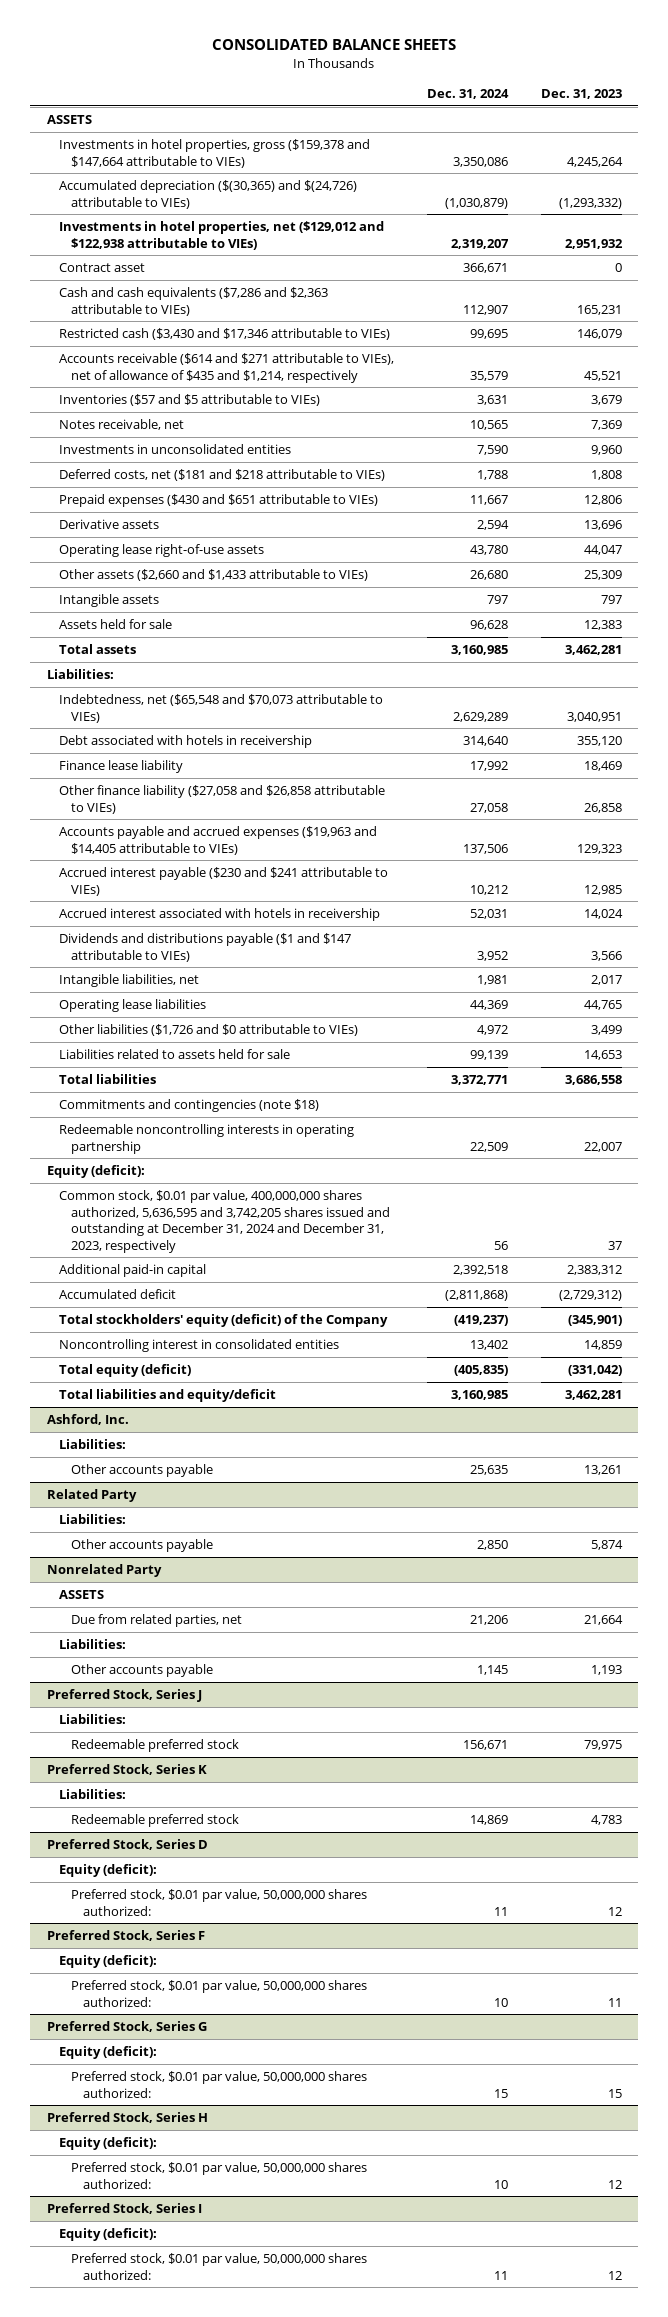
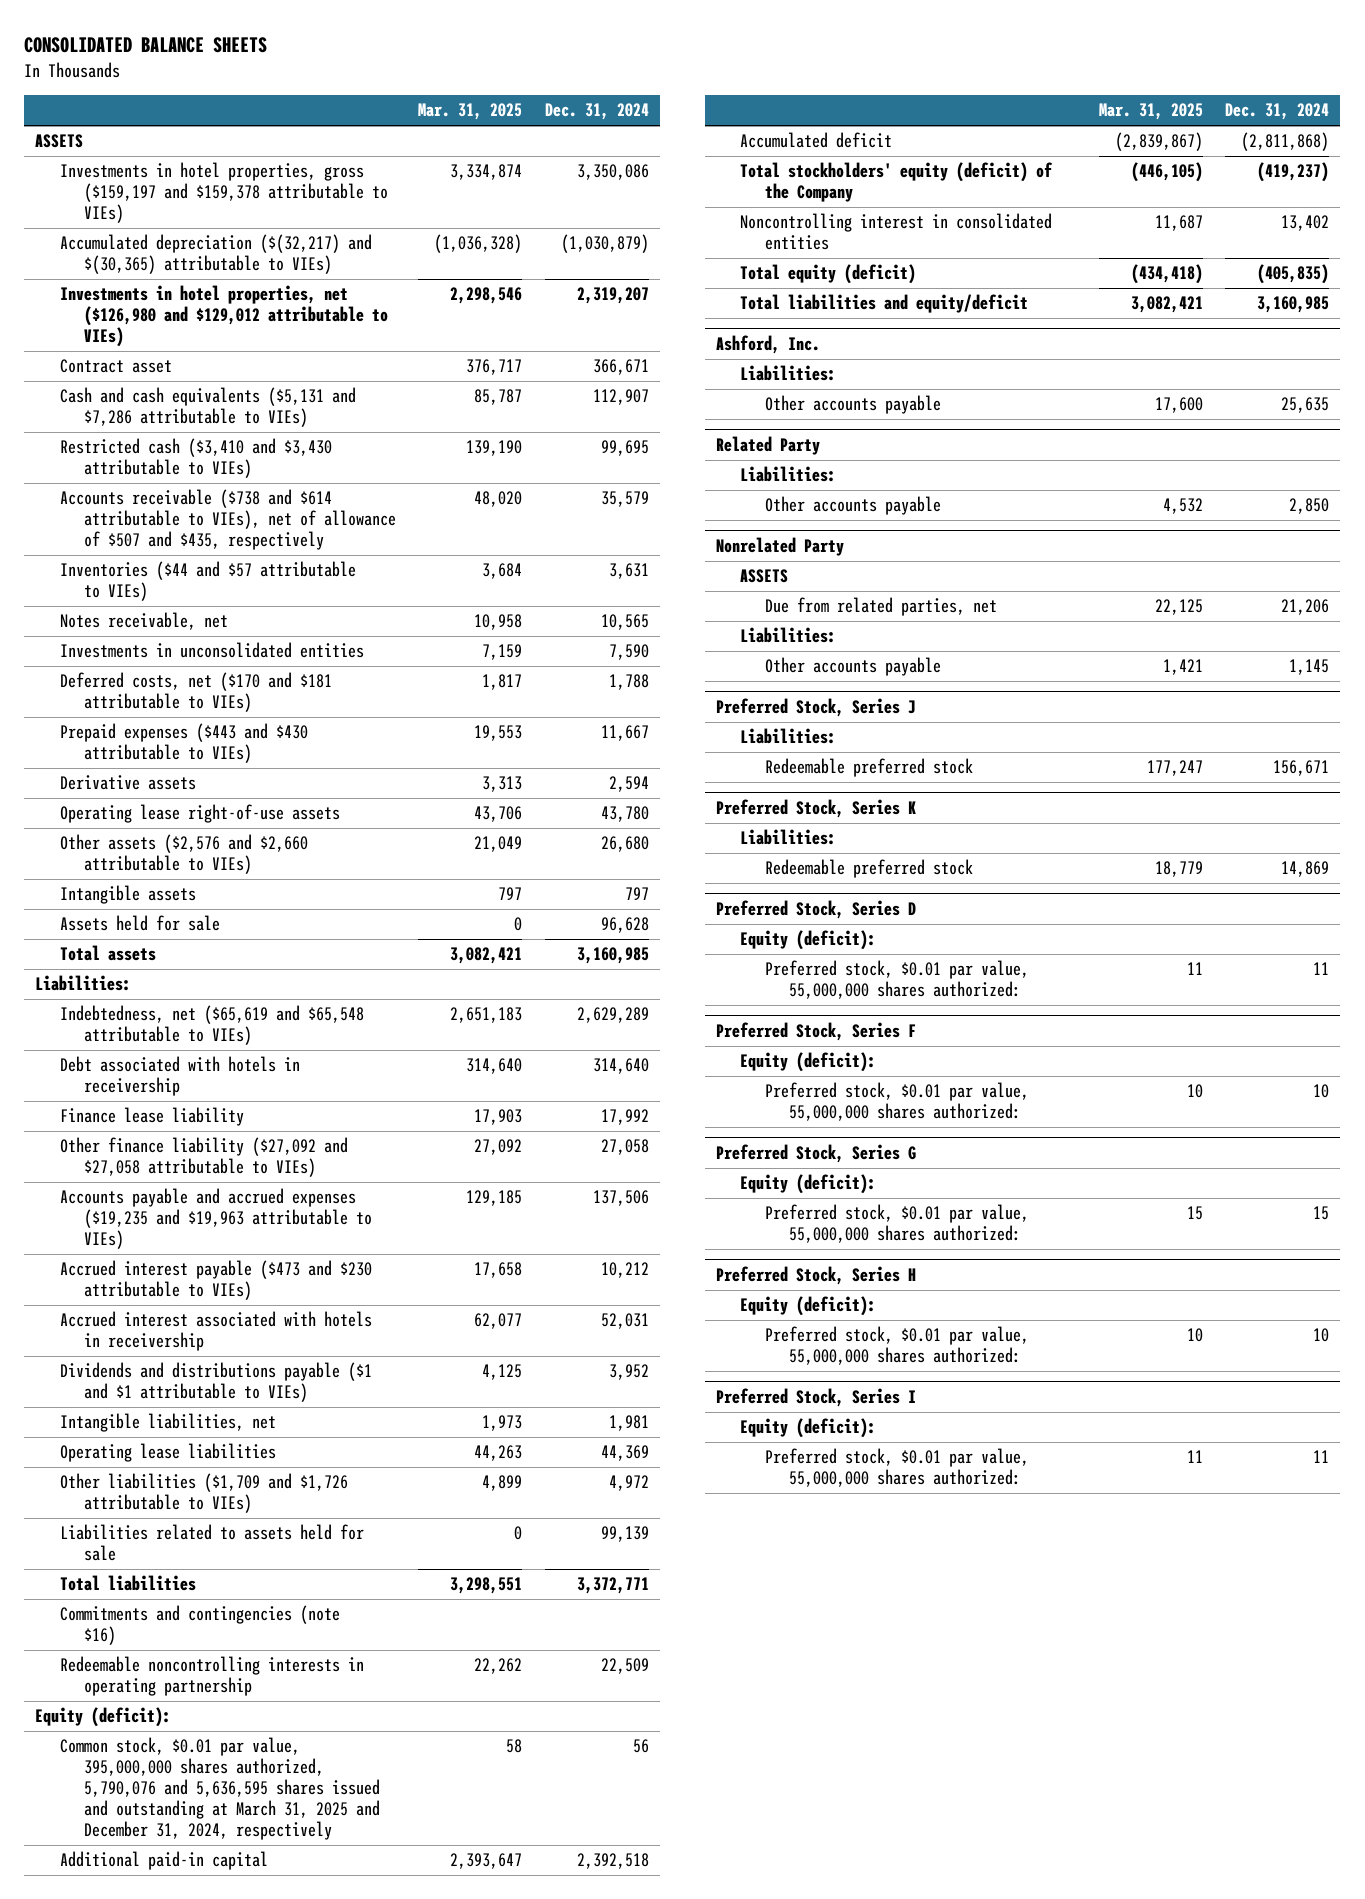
[540,89,622,100] Dec. 31, 2023 -> none
none -> [418,103,523,121] Mar. 31, 2025
[58,139,370,168] Investments in hotel properties, gross ($159,378 and $147,664 attributable to VIEs) -> [59,162,388,224] Investments in hotel properties, gross ($159,197 and $159,378 attributable to VIEs)
[58,180,357,209] Accumulated depreciation ($(30,365) and $(24,726) attributable to VIEs) -> [59,234,372,275] Accumulated depreciation ($(32,217) and $(30,365) attributable to VIEs)
[58,221,384,250] Investments in hotel properties, net ($129,012 and $122,938 attributable to VIEs) -> [59,285,388,348] Investments in hotel properties, net ($126,980 and $129,012 attributable to VIEs)
[58,287,328,316] Cash and cash equivalents ($7,286 and $2,363 attributable to VIEs) -> [59,387,356,428] Cash and cash equivalents ($5,131 and $7,286 attributable to VIEs)
[58,328,390,341] Restricted cash ($3,430 and $17,346 attributable to VIEs) -> [59,438,332,479] Restricted cash ($3,410 and $3,430 attributable to VIEs)
[58,353,394,383] Accounts receivable ($614 and $271 attributable to VIEs), net of allowance of $435 and $1,214, respectively -> [59,489,396,551] Accounts receivable ($738 and $614 attributable to VIEs), net of allowance of $507 and $435, respectively
[58,394,320,407] Inventories ($57 and $5 attributable to VIEs) -> [59,561,356,602] Inventories ($44 and $57 attributable to VIEs)
[58,469,385,482] Deferred costs, net ($181 and $218 attributable to VIEs) -> [59,672,332,713] Deferred costs, net ($170 and $181 attributable to VIEs)
[58,494,378,508] Prepaid expenses ($430 and $651 attributable to VIEs) -> [59,723,308,764] Prepaid expenses ($443 and $430 attributable to VIEs)
[58,569,368,582] Other assets ($2,660 and $1,433 attributable to VIEs) -> [59,834,308,875] Other assets ($2,576 and $2,660 attributable to VIEs)
[58,694,383,723] Indebtedness, net ($65,548 and $70,073 attributable to VIEs) -> [59,1005,364,1046] Indebtedness, net ($65,619 and $65,548 attributable to VIEs)
[58,785,385,814] Other finance liability ($27,058 and $26,858 attributable to VIEs) -> [59,1137,348,1178] Other finance liability ($27,092 and $27,058 attributable to VIEs)
[58,826,377,855] Accounts payable and accrued expenses ($19,963 and $14,405 attributable to VIEs) -> [59,1188,372,1250] Accounts payable and accrued expenses ($19,235 and $19,963 attributable to VIEs)
[58,867,388,896] Accrued interest payable ($230 and $241 attributable to VIEs) -> [59,1260,372,1301] Accrued interest payable ($473 and $230 attributable to VIEs)
[58,933,351,962] Dividends and distributions payable ($1 and $147 attributable to VIEs) -> [59,1362,372,1403] Dividends and distributions payable ($1 and $1 attributable to VIEs)
[58,1024,358,1037] Other liabilities ($1,726 and $0 attributable to VIEs) -> [59,1473,348,1514] Other liabilities ($1,709 and $1,726 attributable to VIEs)
[58,1099,319,1113] Commitments and contingencies (note $18) -> [59,1605,340,1646] Commitments and contingencies (note $16)
[58,1190,391,1253] Common stock, $0.01 par value, 400,000,000 shares authorized, 5,636,595 and 3,742,205 shares issued and outstanding at December 31, 2024 and December 31, 2023, respectively -> [59,1737,380,1840] Common stock, $0.01 par value, 395,000,000 shares authorized, 5,790,076 and 5,636,595 shares issued and outstanding at March 31, 2025 and December 31, 2024, respectively
[71,1889,368,1916] Preferred stock, $0.01 par value, 50,000,000 shares authorized: -> [764,960,1029,1000] Preferred stock, $0.01 par value, 55,000,000 shares authorized:
[71,1980,368,2007] Preferred stock, $0.01 par value, 50,000,000 shares authorized: -> [764,1082,1029,1122] Preferred stock, $0.01 par value, 55,000,000 shares authorized:
[71,2071,368,2098] Preferred stock, $0.01 par value, 50,000,000 shares authorized: -> [764,1204,1029,1244] Preferred stock, $0.01 par value, 55,000,000 shares authorized:
[71,2162,368,2189] Preferred stock, $0.01 par value, 50,000,000 shares authorized: -> [764,1326,1029,1366] Preferred stock, $0.01 par value, 55,000,000 shares authorized:
[71,2253,368,2280] Preferred stock, $0.01 par value, 50,000,000 shares authorized: -> [764,1448,1029,1488] Preferred stock, $0.01 par value, 55,000,000 shares authorized:

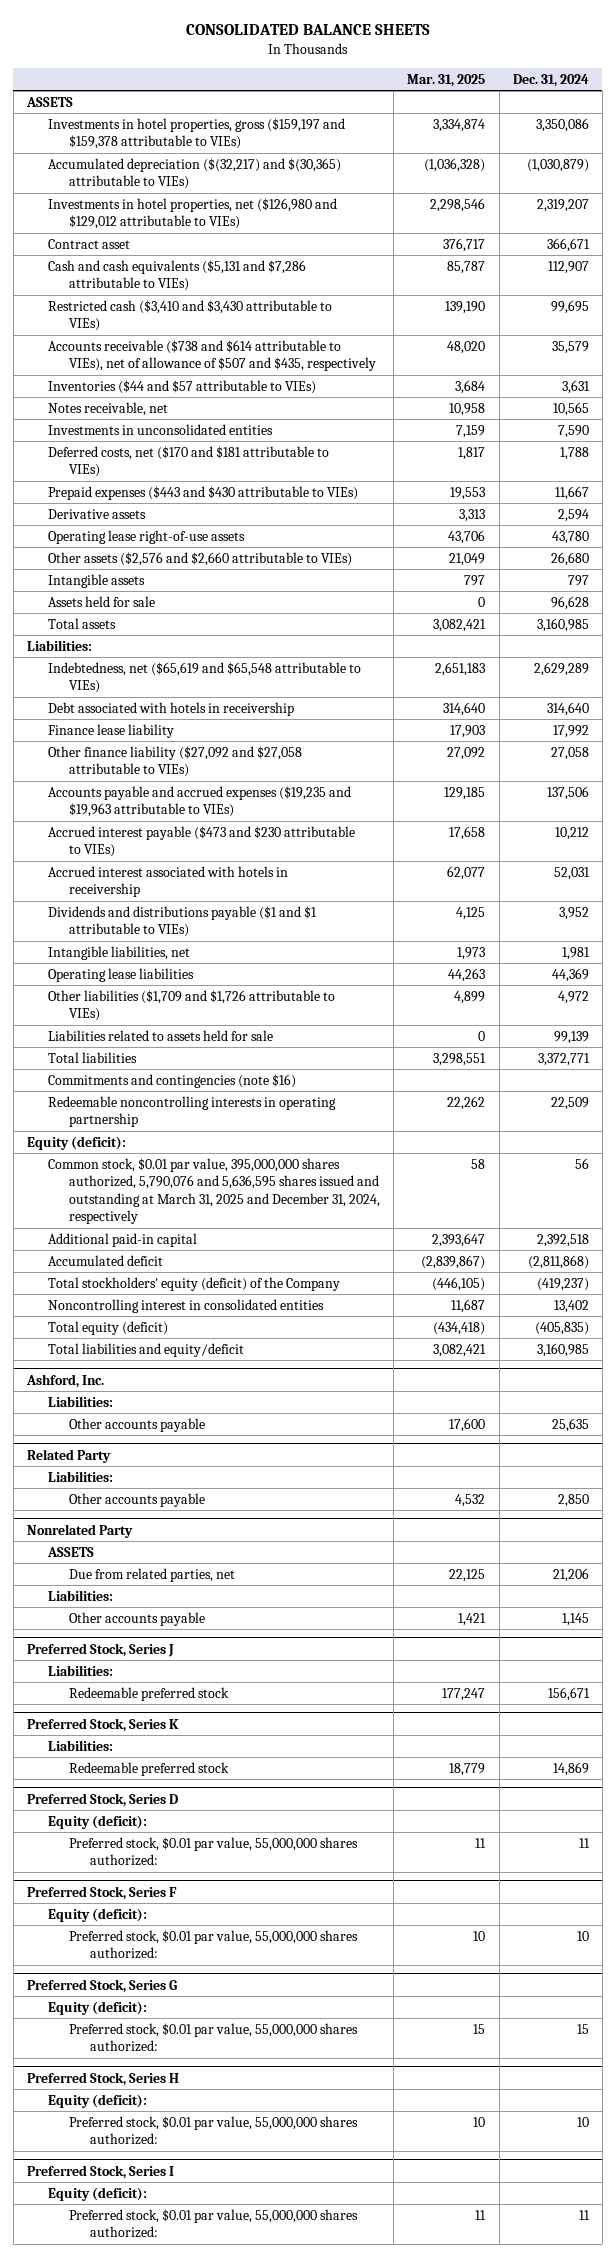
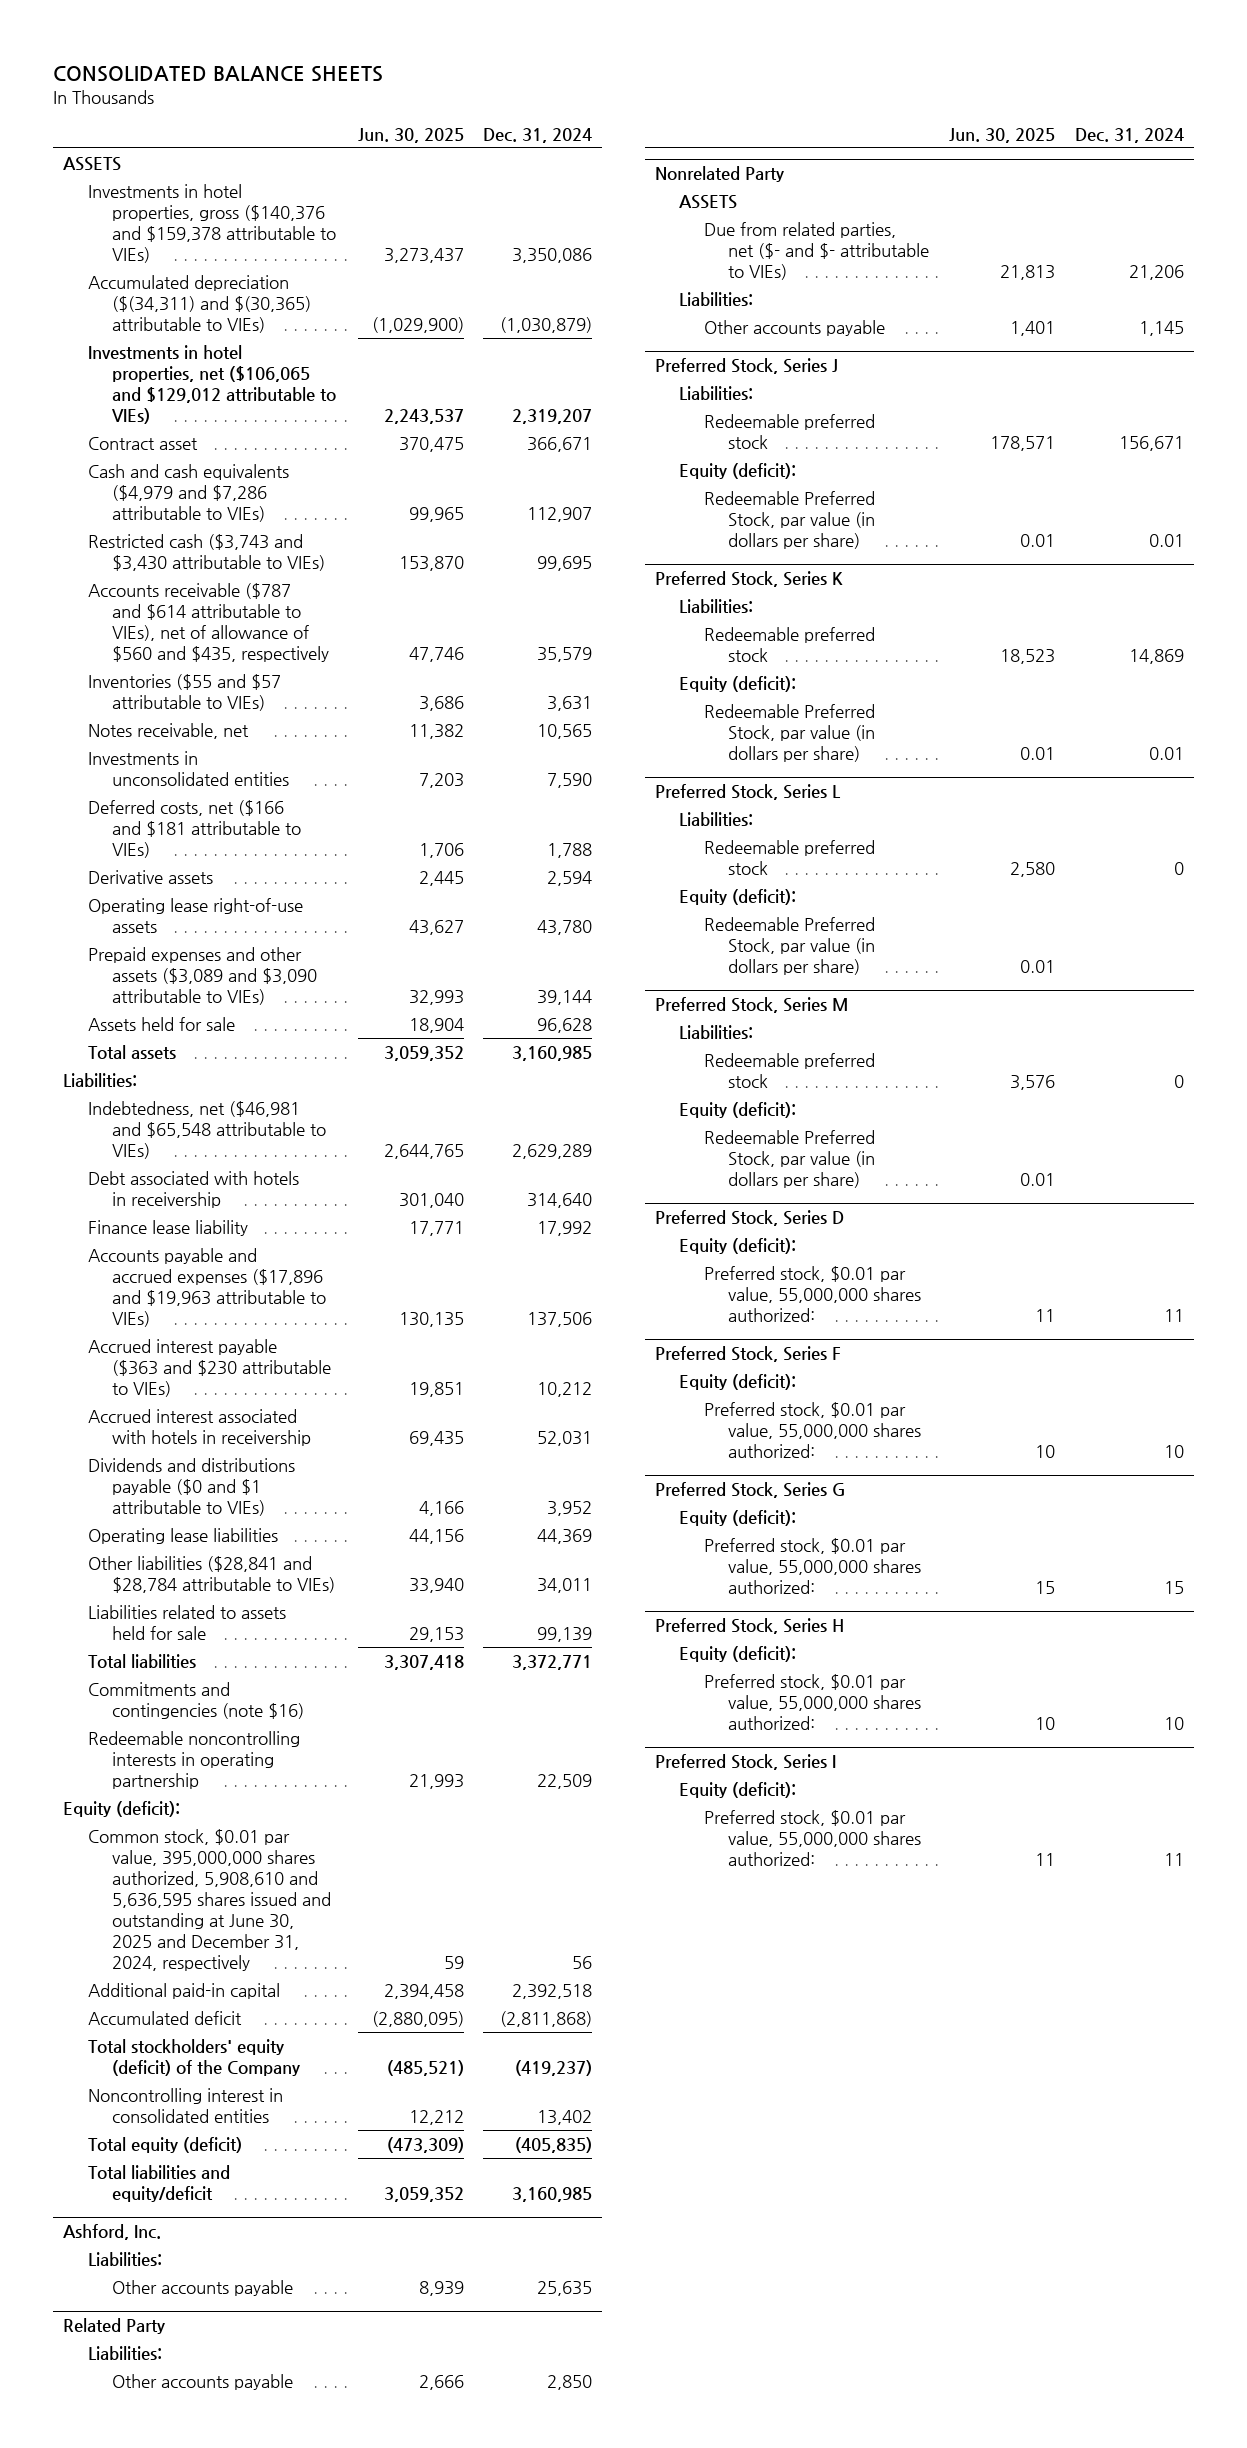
[407,73,486,87] Mar. 31, 2025 -> none
none -> [357,127,464,143] Jun. 30, 2025
[47,117,345,150] Investments in hotel properties, gross ($159,197 and $159,378 attributable to VIEs) -> [87,183,337,263] Investments in hotel properties, gross ($140,376 and $159,378 attributable to VIEs)
[47,157,341,190] Accumulated depreciation ($(32,217) and $(30,365) attributable to VIEs) -> [87,274,312,333] Accumulated depreciation ($(34,311) and $(30,365) attributable to VIEs)
[47,197,337,230] Investments in hotel properties, net ($126,980 and $129,012 attributable to VIEs) -> [87,344,337,424] Investments in hotel properties, net ($106,065 and $129,012 attributable to VIEs)
[47,259,306,292] Cash and cash equivalents ($5,131 and $7,286 attributable to VIEs) -> [87,463,289,522] Cash and cash equivalents ($4,979 and $7,286 attributable to VIEs)
[47,299,332,332] Restricted cash ($3,410 and $3,430 attributable to VIEs) -> [87,533,326,571] Restricted cash ($3,743 and $3,430 attributable to VIEs)
[47,339,376,372] Accounts receivable ($738 and $614 attributable to VIEs), net of allowance of $507 and $435, respectively -> [87,582,330,662] Accounts receivable ($787 and $614 attributable to VIEs), net of allowance of $560 and $435, respectively
[47,379,316,394] Inventories ($44 and $57 attributable to VIEs) -> [87,673,281,711] Inventories ($55 and $57 attributable to VIEs)
[47,485,358,500] Prepaid expenses ($443 and $430 attributable to VIEs) -> none
[47,445,329,478] Deferred costs, net ($170 and $181 attributable to VIEs) -> [87,799,302,858] Deferred costs, net ($166 and $181 attributable to VIEs)
[47,573,145,588] Intangible assets -> none
[47,551,352,566] Other assets ($2,576 and $2,660 attributable to VIEs) -> [87,946,318,1005] Prepaid expenses and other assets ($3,089 and $3,090 attributable to VIEs)
[550,551,589,566] 26,680 -> [537,989,593,1005] 39,144
[47,661,361,694] Indebtedness, net ($65,619 and $65,548 attributable to VIEs) -> [87,1100,327,1159] Indebtedness, net ($46,981 and $65,548 attributable to VIEs)
[47,745,302,778] Other finance liability ($27,092 and $27,058 attributable to VIEs) -> none
[47,785,351,818] Accounts payable and accrued expenses ($19,235 and $19,963 attributable to VIEs) -> [87,1247,327,1327] Accounts payable and accrued expenses ($17,896 and $19,963 attributable to VIEs)
[47,825,355,858] Accrued interest payable ($473 and $230 attributable to VIEs) -> [87,1338,332,1397] Accrued interest payable ($363 and $230 attributable to VIEs)
[47,945,190,960] Intangible liabilities, net -> none
[47,905,317,938] Dividends and distributions payable ($1 and $1 attributable to VIEs) -> [87,1457,295,1516] Dividends and distributions payable ($0 and $1 attributable to VIEs)
[47,989,335,1022] Other liabilities ($1,709 and $1,726 attributable to VIEs) -> [87,1555,336,1593] Other liabilities ($28,841 and $28,784 attributable to VIEs)
[557,990,589,1004] 4,972 -> [537,1577,593,1593] 34,011
[47,1157,380,1225] Common stock, $0.01 par value, 395,000,000 shares authorized, 5,790,076 and 5,636,595 shares issued and outstanding at March 31, 2025 and December 31, 2024, respectively -> [87,1828,332,1972] Common stock, $0.01 par value, 395,000,000 shares authorized, 5,908,610 and 5,636,595 shares issued and outstanding at June 30, 2025 and December 31, 2024, respectively
[68,1567,235,1582] Due from related parties, net -> [703,221,930,280] Due from related parties, net ($- and $- attributable to VIEs)
none -> [679,462,797,479] Equity (deficit):
none -> [703,490,876,549] Redeemable Preferred Stock, par value (in dollars per share)
none -> [679,675,797,692] Equity (deficit):
none -> [703,703,876,762] Redeemable Preferred Stock, par value (in dollars per share)
none -> [654,784,841,801] Preferred Stock, Series L
none -> [679,811,754,826] Liabilities:
none -> [703,839,875,875] Redeemable preferred stock
none -> [679,888,797,905] Equity (deficit):
none -> [703,916,876,975] Redeemable Preferred Stock, par value (in dollars per share)
none -> [654,997,848,1014] Preferred Stock, Series M
none -> [679,1024,754,1039] Liabilities:
none -> [703,1052,875,1088] Redeemable preferred stock
none -> [679,1101,797,1118] Equity (deficit):
none -> [703,1129,876,1188] Redeemable Preferred Stock, par value (in dollars per share)

